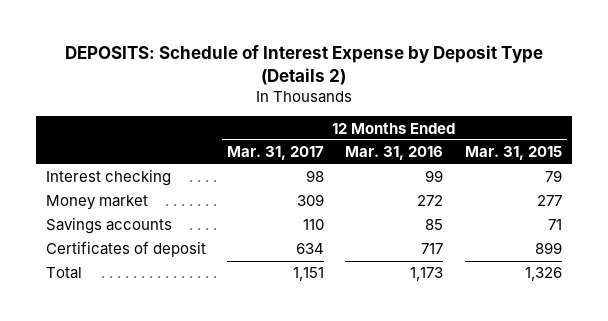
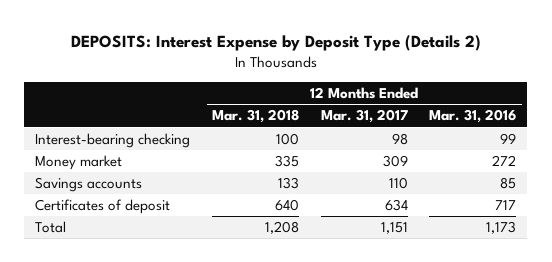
[64,44,543,85] DEPOSITS: Schedule of Interest Expense by Deposit Type (Details 2) -> [70,35,481,52] DEPOSITS: Interest Expense by Deposit Type (Details 2)
[464,146,562,161] Mar. 31, 2015 -> none
none -> [211,109,299,124] Mar. 31, 2018
[46,169,172,187] Interest checking -> [35,133,191,149] Interest-bearing checking

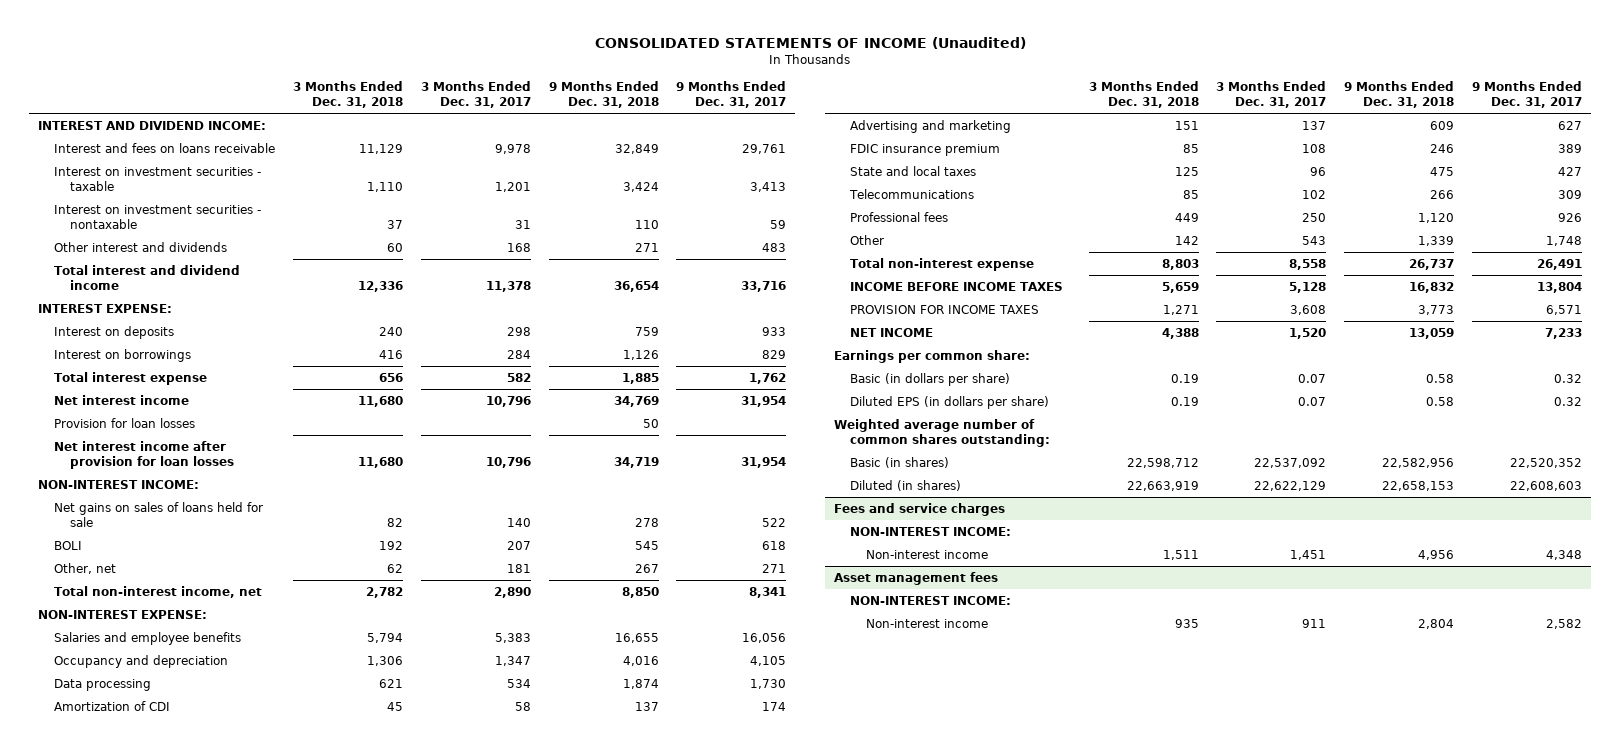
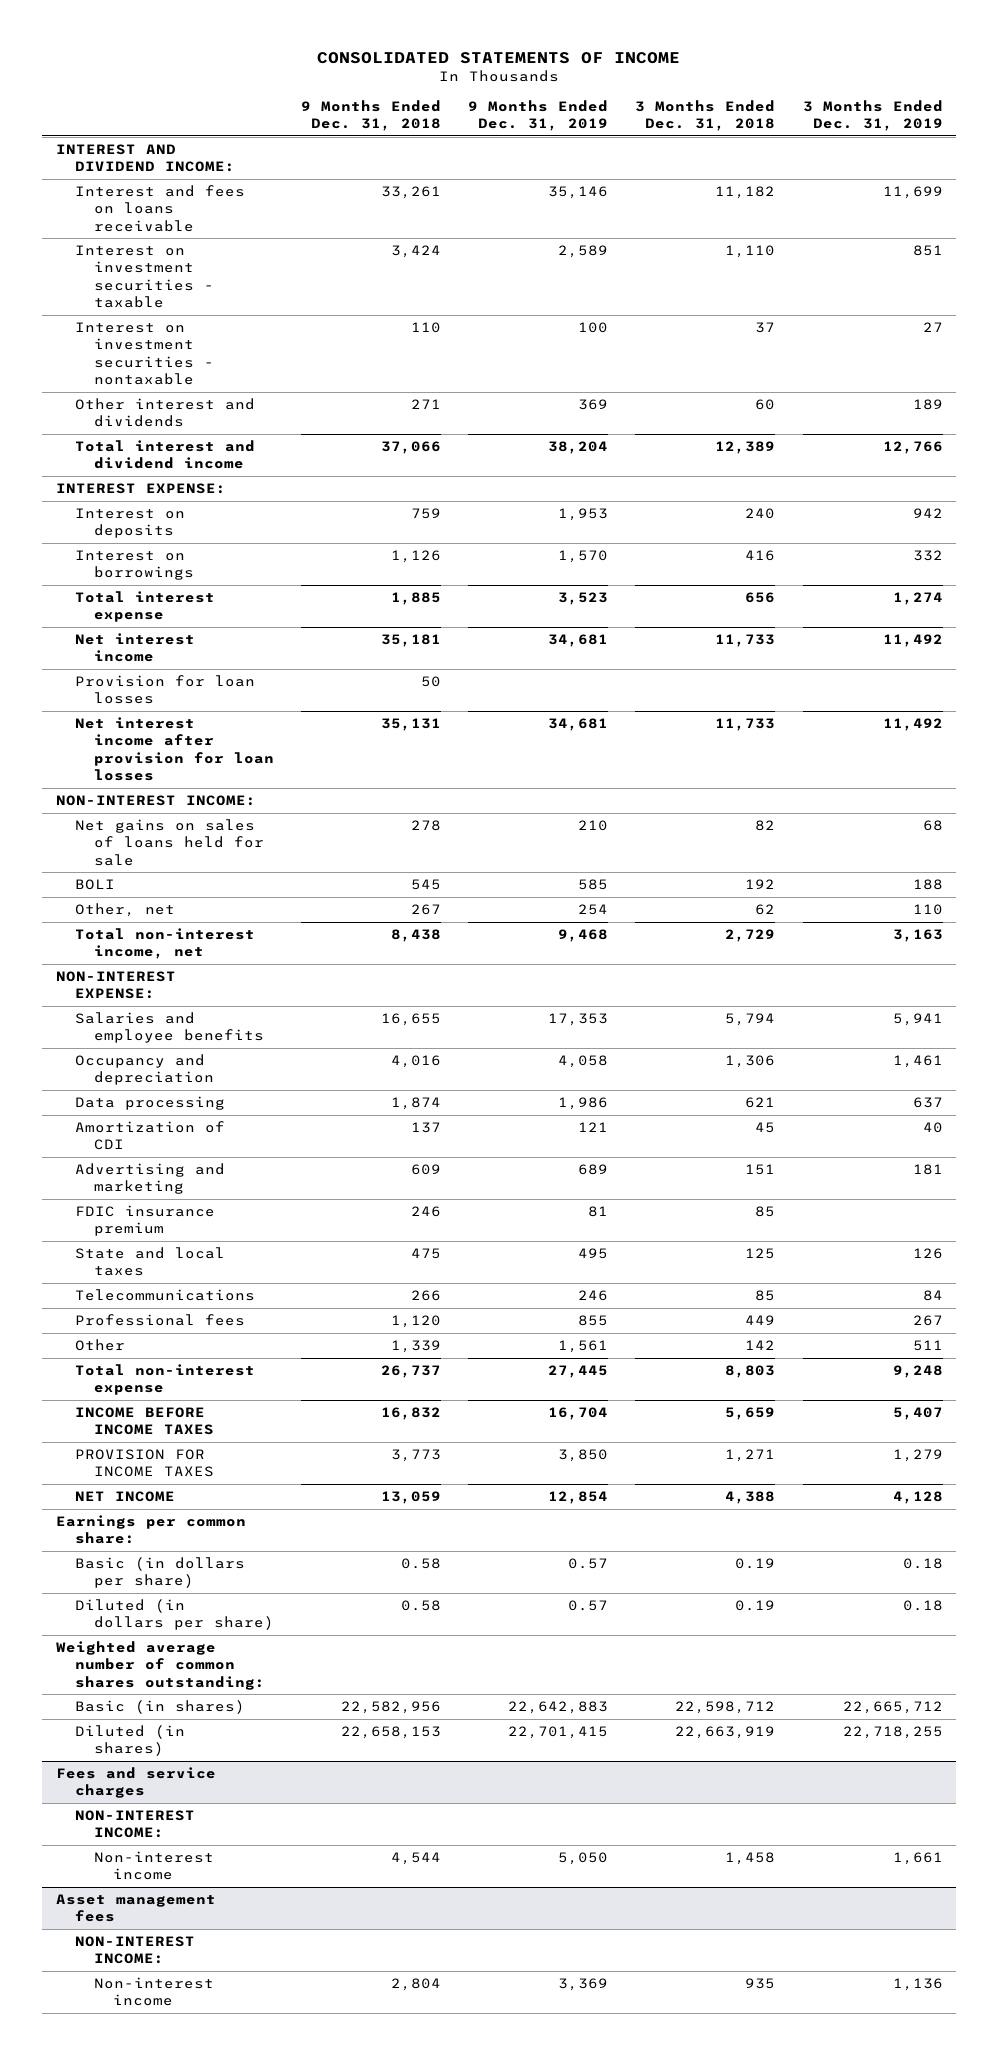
[595,36,1027,49] CONSOLIDATED STATEMENTS OF INCOME (Unaudited) -> [317,51,681,64] CONSOLIDATED STATEMENTS OF INCOME
[420,81,531,109] 3 Months Ended Dec. 31, 2017 -> none
[676,81,787,109] 9 Months Ended Dec. 31, 2017 -> none
none -> [468,99,609,132] 9 Months Ended Dec. 31, 2019
none -> [802,99,943,132] 3 Months Ended Dec. 31, 2019
[359,143,404,154] 11,129 -> [715,185,776,199] 11,182
[614,143,659,154] 32,849 -> [380,185,441,199] 33,261
[358,280,404,292] 12,336 -> [715,440,776,454] 12,389
[613,280,659,292] 36,654 -> [380,440,441,454] 37,066
[358,395,404,407] 11,680 -> [715,633,776,647] 11,733
[613,395,659,407] 34,769 -> [380,633,441,647] 35,181
[358,456,404,468] 11,680 -> [715,717,776,731] 11,733
[613,456,659,468] 34,719 -> [380,717,441,731] 35,131
[366,586,404,598] 2,782 -> [725,928,776,942] 2,729
[621,586,659,598] 8,850 -> [390,928,441,942] 8,438
[849,395,1049,409] Diluted EPS (in dollars per share) -> [74,1598,274,1631] Diluted (in dollars per share)
[1162,549,1199,560] 1,511 -> [725,1851,776,1865] 1,458
[1418,549,1455,560] 4,956 -> [390,1851,441,1865] 4,544

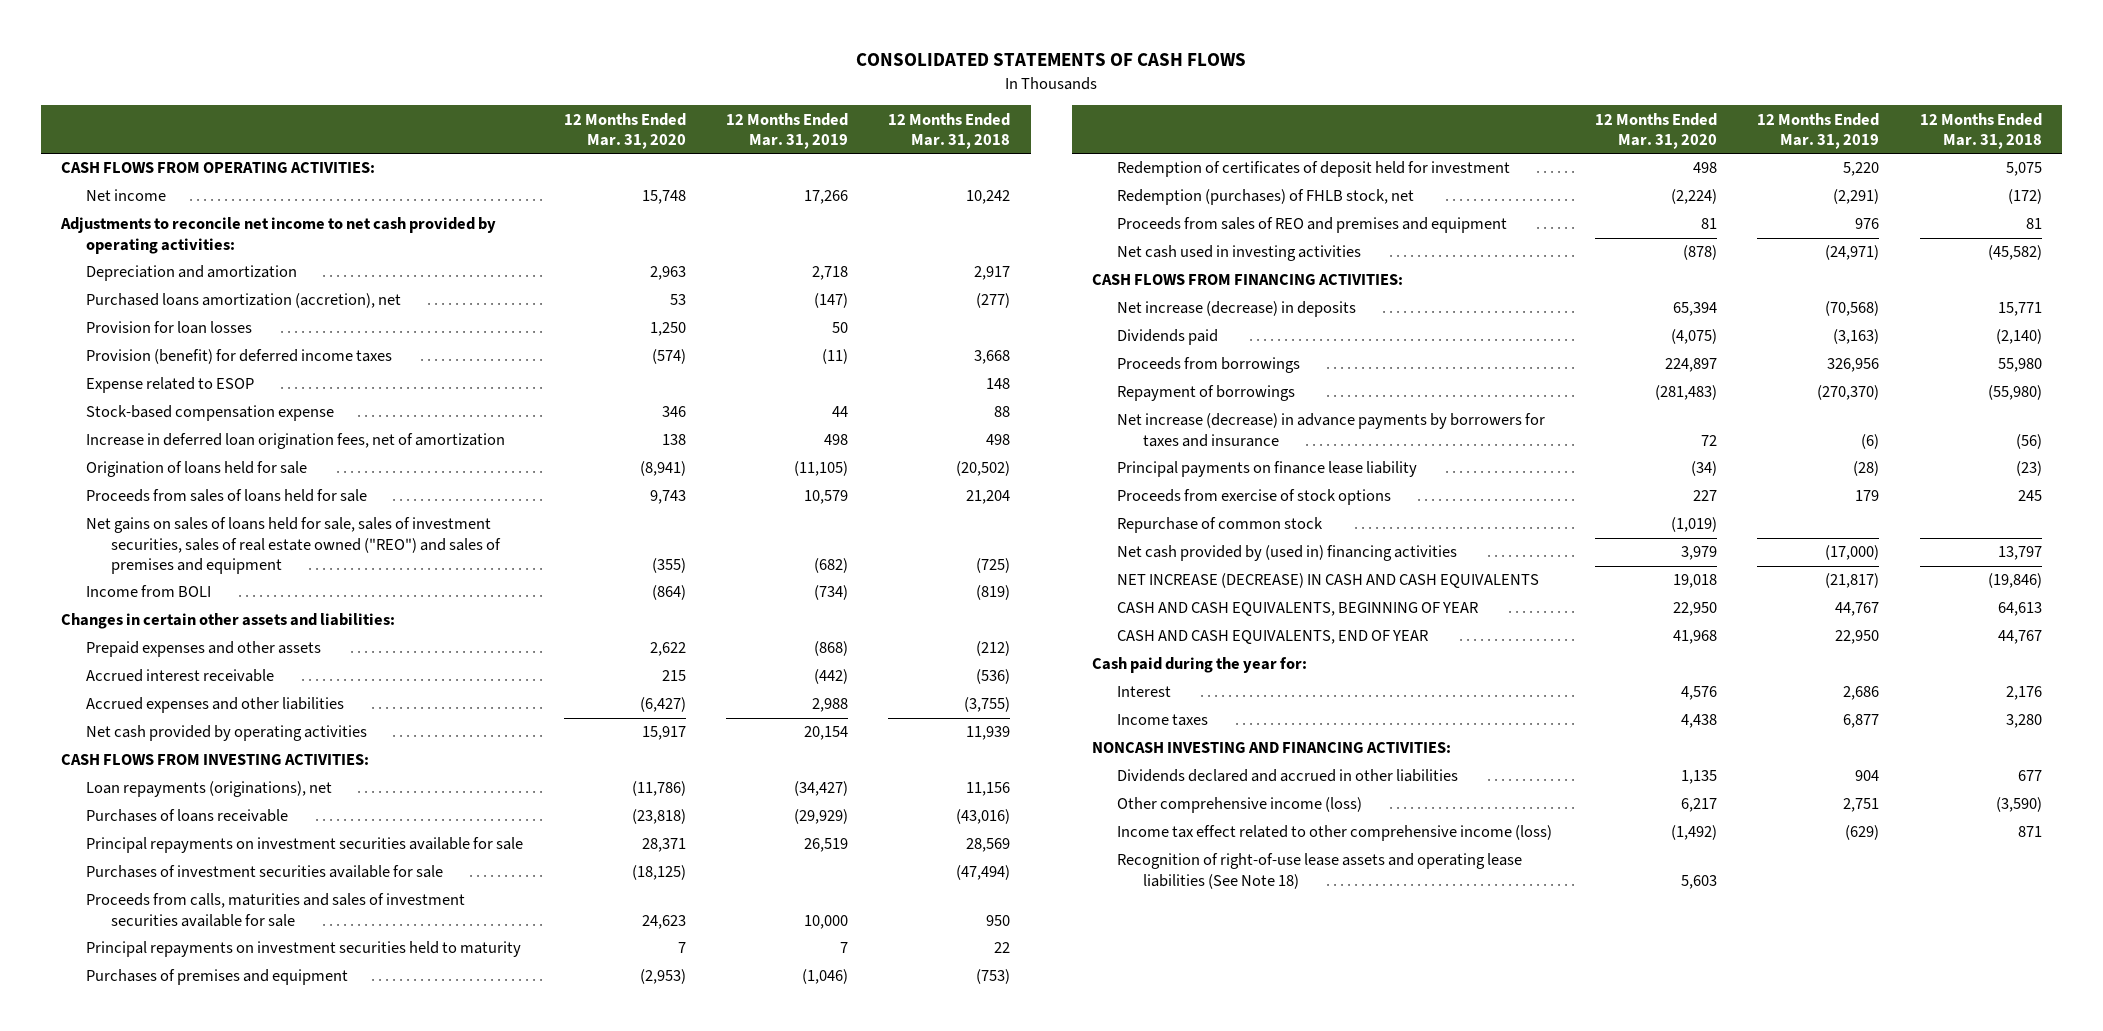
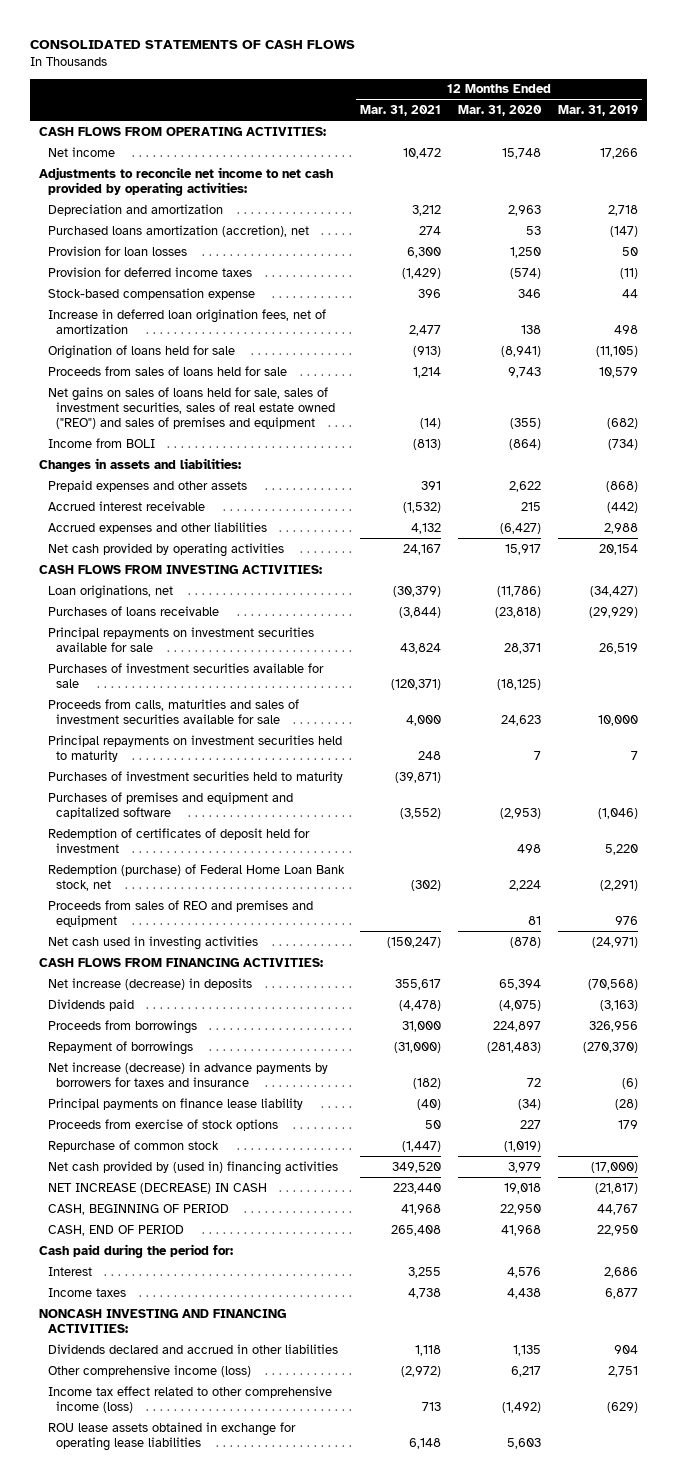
[888,112,1011,150] 12 Months Ended Mar. 31, 2018 -> none
none -> [360,105,442,117] Mar. 31, 2021
[86,377,255,394] Expense related to ESOP -> none
[86,349,393,365] Provision (benefit) for deferred income taxes -> [47,266,252,277] Provision for deferred income taxes
[60,613,395,630] Changes in certain other assets and liabilities: -> [38,457,241,472] Changes in assets and liabilities:
[86,781,333,798] Loan repayments (originations), net -> [47,584,173,599] Loan originations, net
none -> [47,770,343,783] Purchases of investment securities held to maturity
[86,969,349,986] Purchases of premises and equipment -> [47,791,293,819] Purchases of premises and equipment and capitalized software
[1117,189,1415,206] Redemption (purchases) of FHLB stock, net -> none
none -> [47,863,345,891] Redemption (purchase) of Federal Home Loan Bank stock, net
[1117,573,1540,589] NET INCREASE (DECREASE) IN CASH AND CASH EQUIVALENTS -> [47,1182,267,1194] NET INCREASE (DECREASE) IN CASH
[1117,602,1479,617] CASH AND CASH EQUIVALENTS, BEGINNING OF YEAR -> [47,1203,229,1215] CASH, BEGINNING OF PERIOD
[1117,630,1429,645] CASH AND CASH EQUIVALENTS, END OF YEAR -> [47,1224,184,1236] CASH, END OF PERIOD
[1092,657,1308,674] Cash paid during the year for: -> [38,1243,233,1258] Cash paid during the period for:
[1117,853,1523,889] Recognition of right-of-use lease assets and operating lease liabilities (See Note 18) -> [47,1421,296,1451] ROU lease assets obtained in exchange for operating lease liabilities

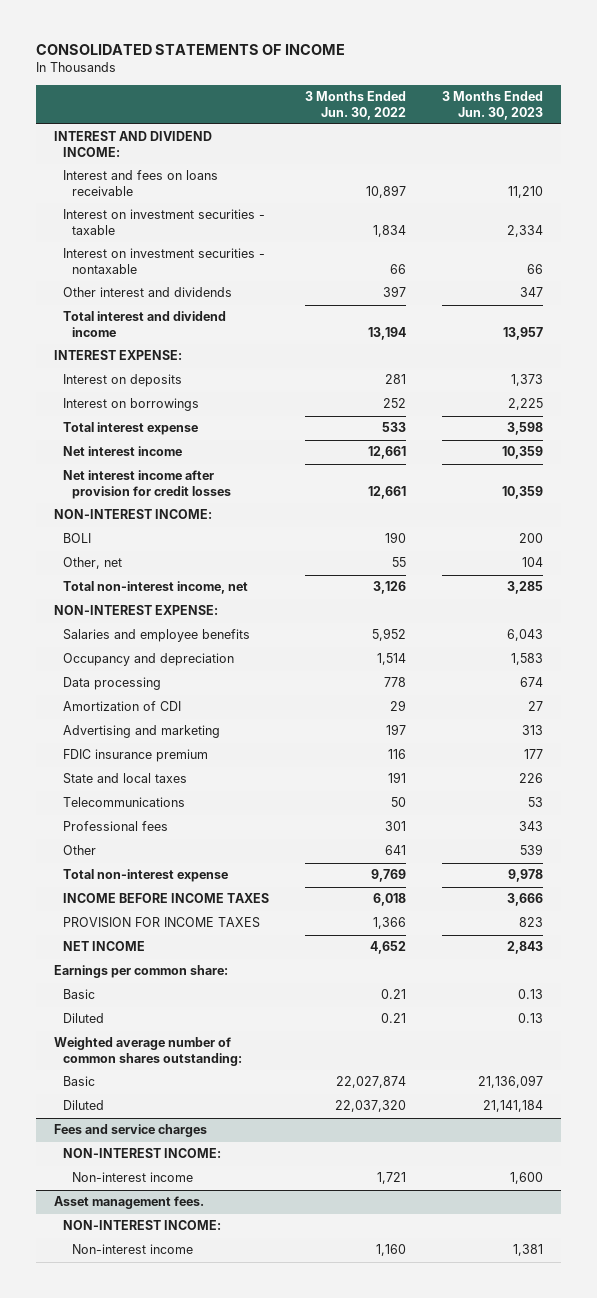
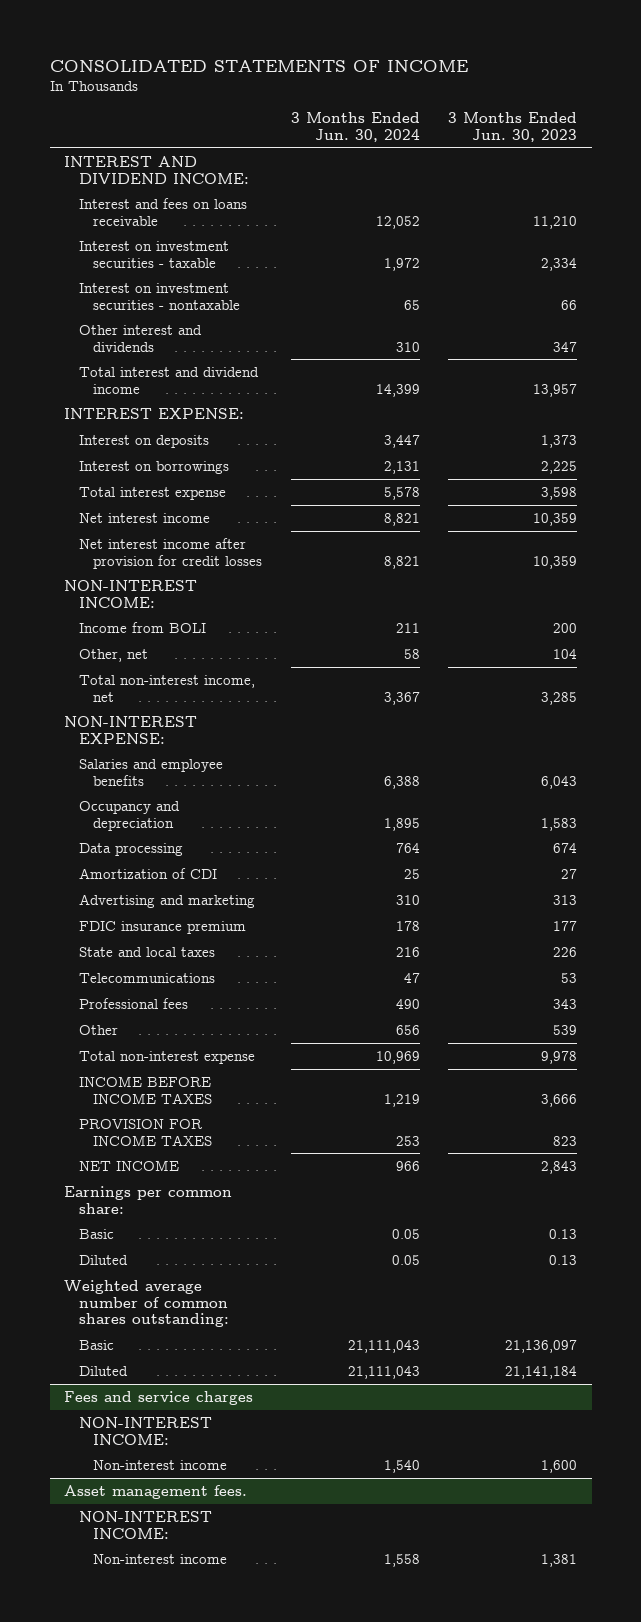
[305,90,407,120] 3 Months Ended Jun. 30, 2022 -> none
none -> [290,111,420,142] 3 Months Ended Jun. 30, 2024
[62,533,91,544] BOLI -> [78,621,206,633] Income from BOLI

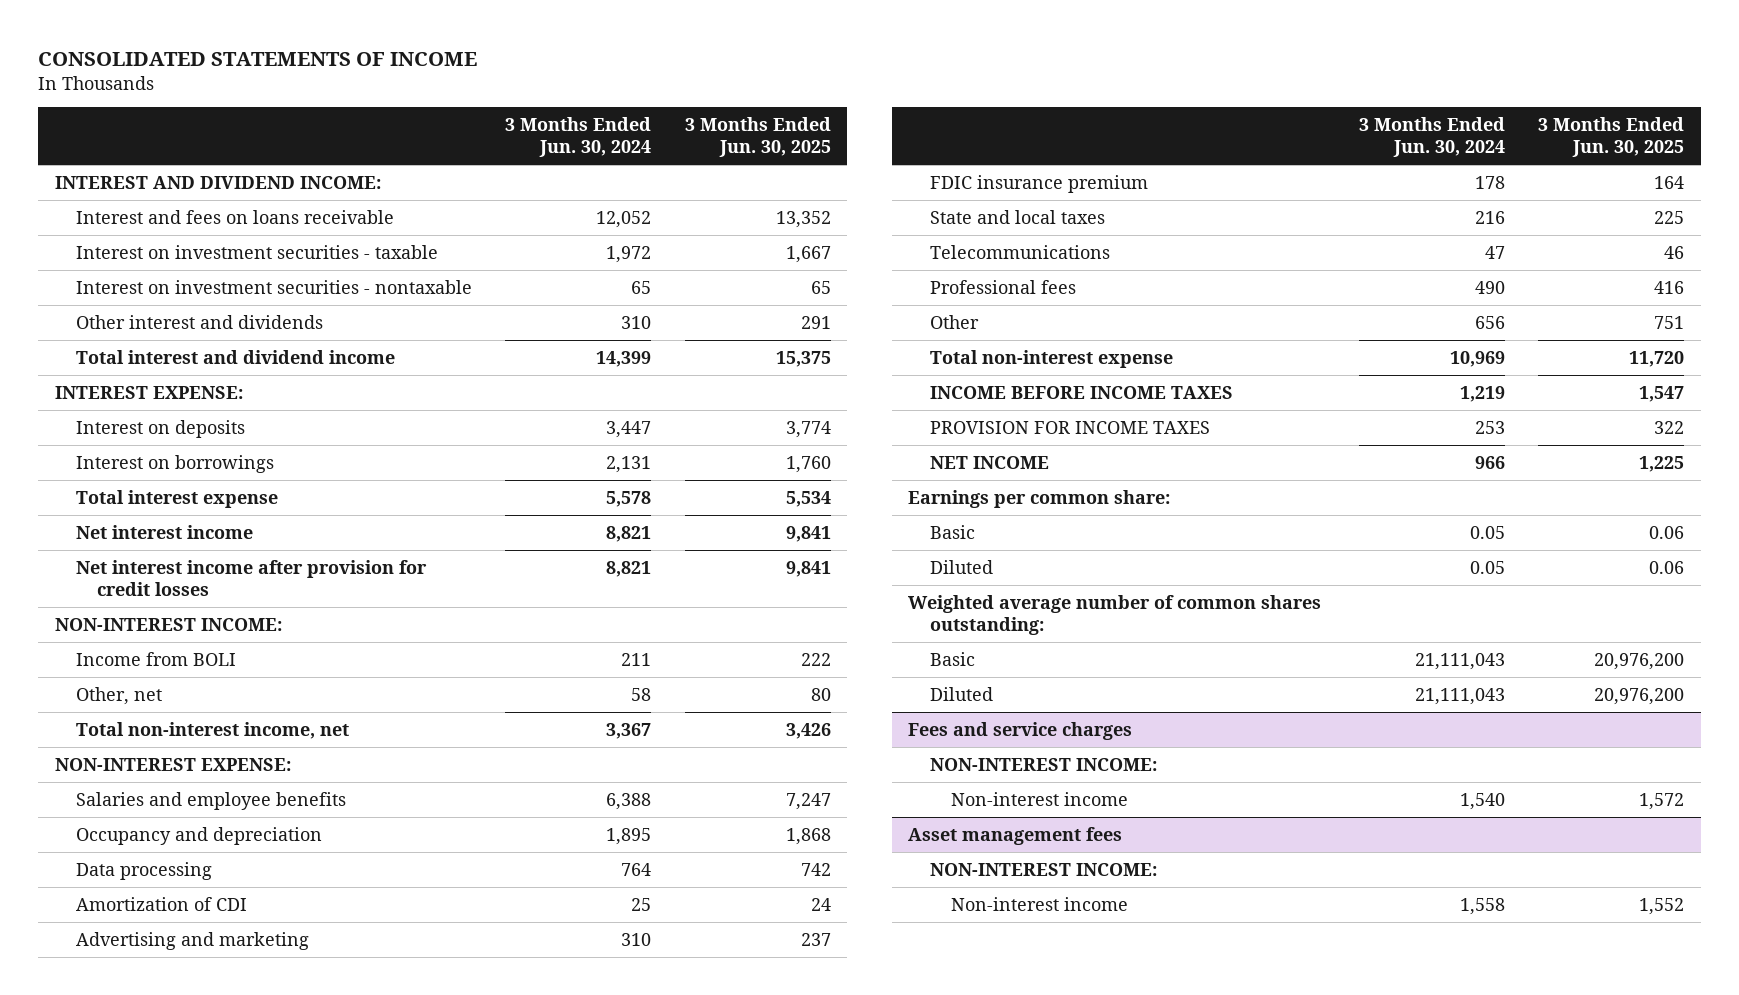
[448,111,578,142] 3 Months Ended Jun. 30, 2023 -> none
none -> [684,117,831,158] 3 Months Ended Jun. 30, 2025
[63,1484,247,1499] Asset management fees. -> [908,826,1123,845] Asset management fees

